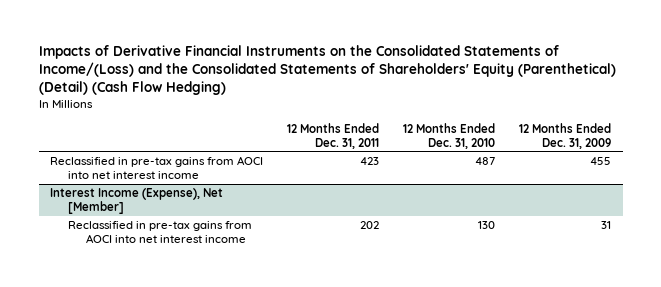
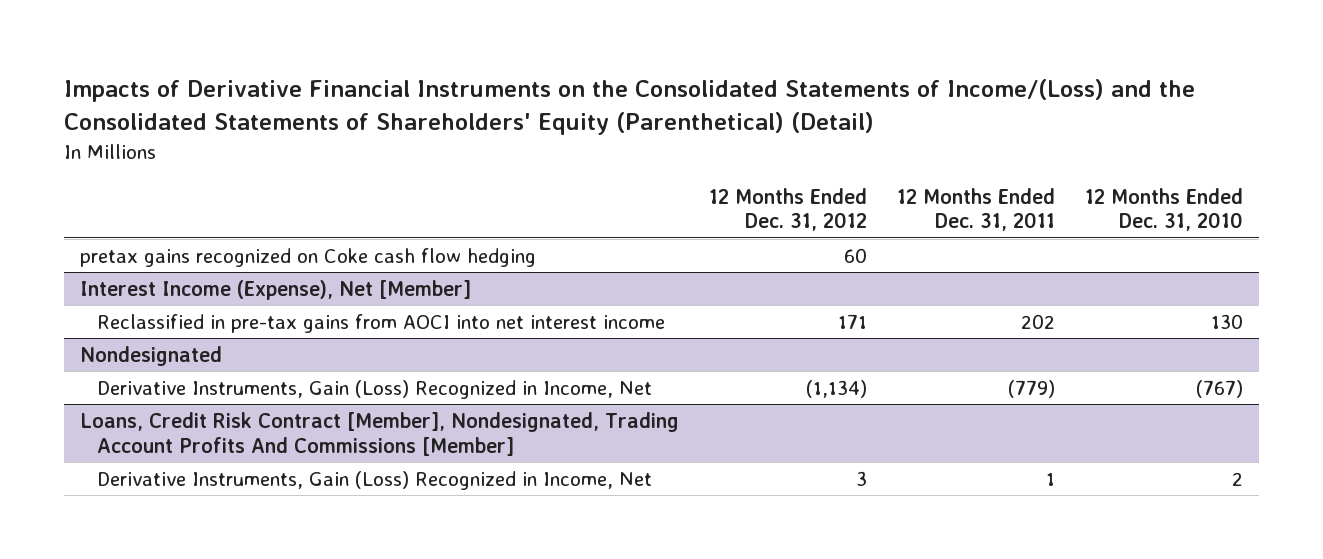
[38,45,616,96] Impacts of Derivative Financial Instruments on the Consolidated Statements of Income/(Loss) and the Consolidated Statements of Shareholders' Equity (Parenthetical) (Detail) (Cash Flow Hedging) -> [64,79,1196,136] Impacts of Derivative Financial Instruments on the Consolidated Statements of Income/(Loss) and the Consolidated Statements of Shareholders' Equity (Parenthetical) (Detail)
[518,122,611,149] 12 Months Ended Dec. 31, 2009 -> none
none -> [708,187,867,232] 12 Months Ended Dec. 31, 2012
[50,155,264,180] Reclassified in pre-tax gains from AOCI into net interest income -> none
none -> [79,247,536,267] pretax gains recognized on Coke cash flow hedging
none -> [79,345,222,366] Nondesignated
none -> [96,379,652,399] Derivative Instruments, Gain (Loss) Recognized in Income, Net
none -> [79,411,679,456] Loans, Credit Risk Contract [Member], Nondesignated, Trading Account Profits And Commissions [Member]
none -> [96,470,652,490] Derivative Instruments, Gain (Loss) Recognized in Income, Net

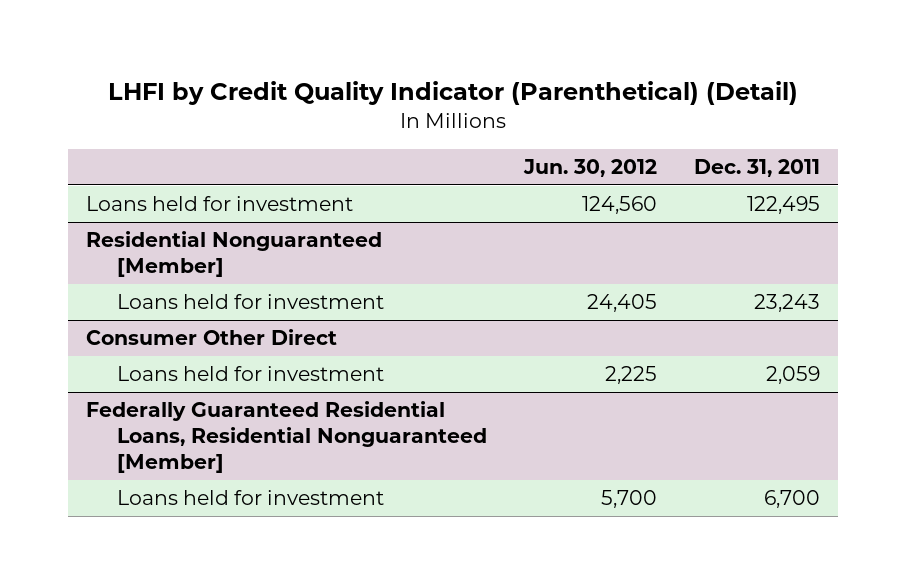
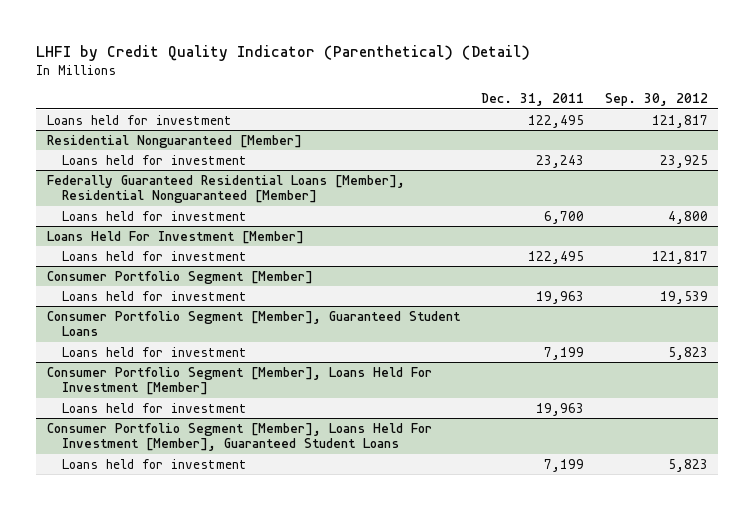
[522,159,657,178] Jun. 30, 2012 -> none
none -> [604,93,708,107] Sep. 30, 2012
[86,329,338,346] Consumer Other Direct -> none
[116,366,384,382] Loans held for investment -> none
[86,401,487,474] Federally Guaranteed Residential Loans, Residential Nonguaranteed [Member] -> [46,174,405,204] Federally Guaranteed Residential Loans [Member], Residential Nonguaranteed [Member]
none -> [46,230,304,244] Loans Held For Investment [Member]
none -> [62,250,248,261] Loans held for investment
none -> [46,270,313,284] Consumer Portfolio Segment [Member]
none -> [62,290,248,301] Loans held for investment
none -> [46,310,461,337] Consumer Portfolio Segment [Member], Guaranteed Student Loans
none -> [62,346,248,357] Loans held for investment
none -> [46,366,432,396] Consumer Portfolio Segment [Member], Loans Held For Investment [Member]
none -> [62,402,248,413] Loans held for investment
none -> [46,422,432,452] Consumer Portfolio Segment [Member], Loans Held For Investment [Member], Guaranteed Student Loans
none -> [62,458,248,469] Loans held for investment

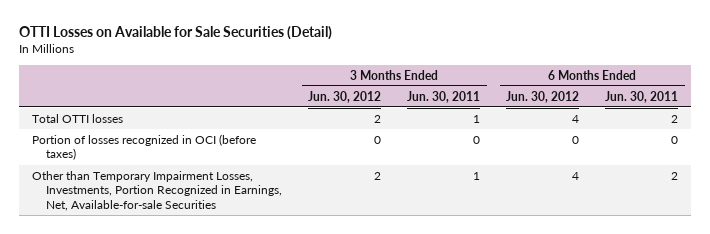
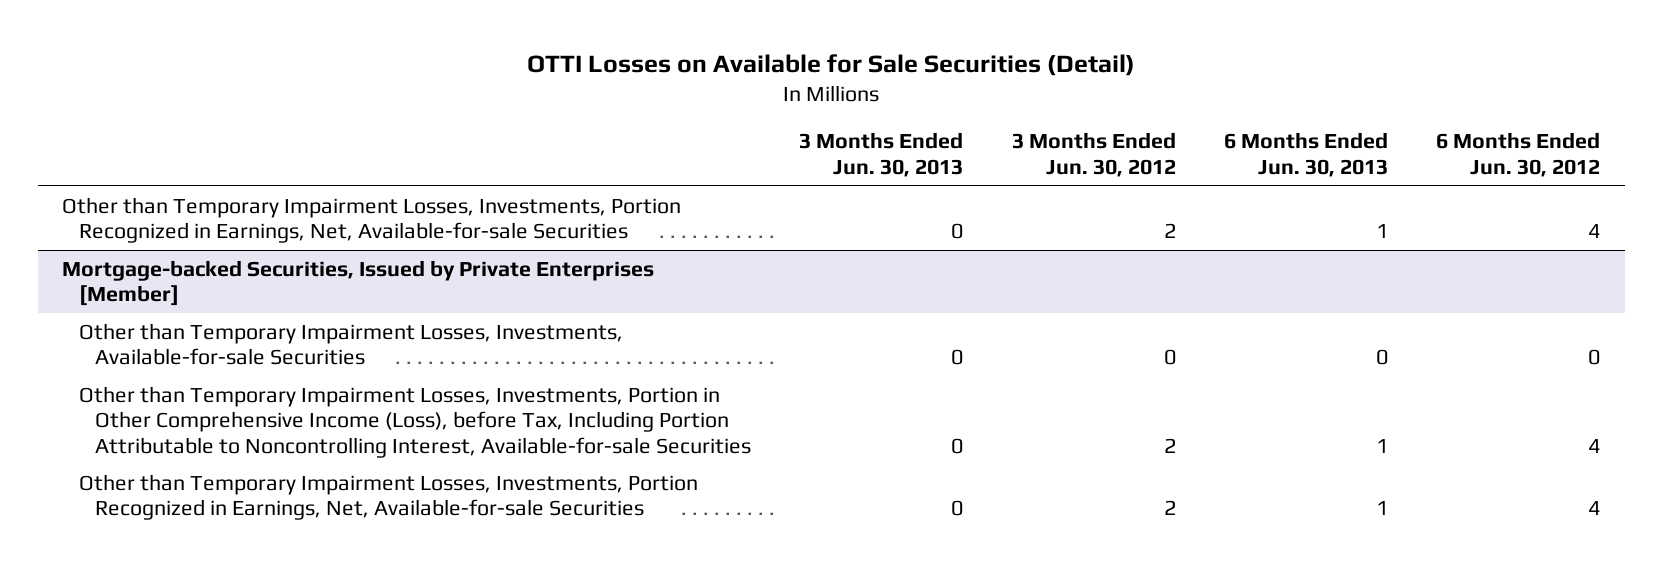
[407,90,481,103] Jun. 30, 2011 -> none
[605,90,679,103] Jun. 30, 2011 -> none
none -> [799,132,964,177] 3 Months Ended Jun. 30, 2013
none -> [1224,132,1389,177] 6 Months Ended Jun. 30, 2013
[31,113,123,123] Total OTTI losses -> none
[31,133,256,161] Portion of losses recognized in OCI (before taxes) -> none
none -> [62,259,655,307] Mortgage-backed Securities, Issued by Private Enterprises [Member]
none -> [78,322,623,366] Other than Temporary Impairment Losses, Investments, Available-for-sale Securities
none -> [78,385,752,458] Other than Temporary Impairment Losses, Investments, Portion in Other Comprehensive Income (Loss), before Tax, Including Portion Attributable to Noncontrolling Interest, Available-for-sale Securities
none -> [78,473,698,521] Other than Temporary Impairment Losses, Investments, Portion Recognized in Earnings, Net, Available-for-sale Securities

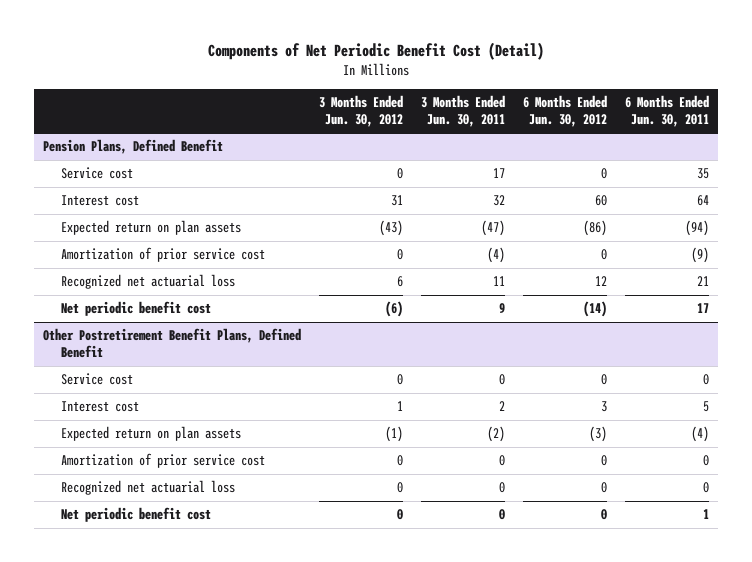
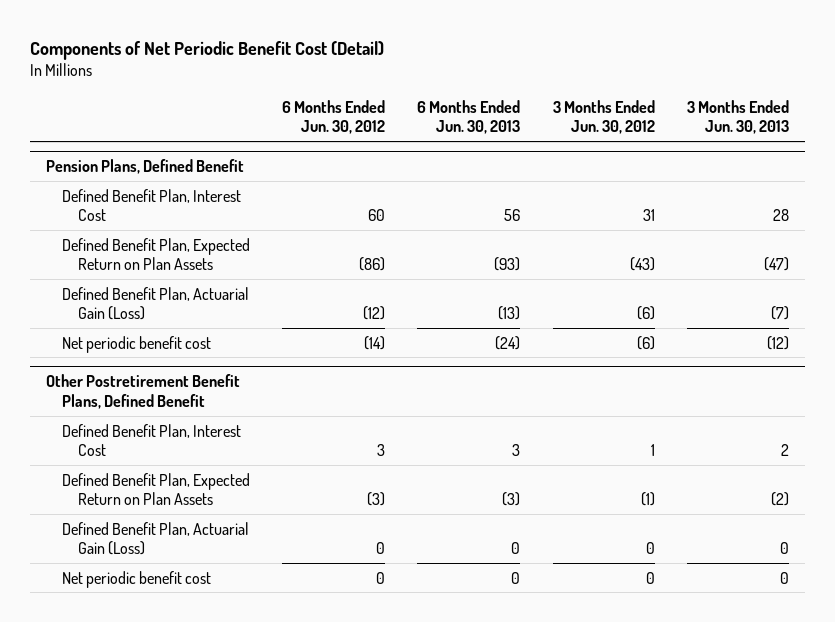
[421,94,506,127] 3 Months Ended Jun. 30, 2011 -> none
[624,94,709,127] 6 Months Ended Jun. 30, 2011 -> none
none -> [417,99,521,135] 6 Months Ended Jun. 30, 2013
none -> [686,99,789,135] 3 Months Ended Jun. 30, 2013
[61,167,134,180] Service cost -> none
[61,247,266,263] Amortization of prior service cost -> none
[61,274,236,290] Recognized net actuarial loss -> none
[61,195,140,207] Interest cost -> [62,188,242,221] Defined Benefit Plan, Interest Cost
[61,220,242,236] Expected return on plan assets -> [62,237,251,270] Defined Benefit Plan, Expected Return on Plan Assets
none -> [62,286,250,320] Defined Benefit Plan, Actuarial Gain (Loss)
[61,373,134,386] Service cost -> none
[61,453,266,469] Amortization of prior service cost -> none
[61,480,236,496] Recognized net actuarial loss -> none
[61,401,140,413] Interest cost -> [62,423,242,456] Defined Benefit Plan, Interest Cost
[61,426,242,442] Expected return on plan assets -> [62,472,251,505] Defined Benefit Plan, Expected Return on Plan Assets
none -> [62,521,250,555] Defined Benefit Plan, Actuarial Gain (Loss)

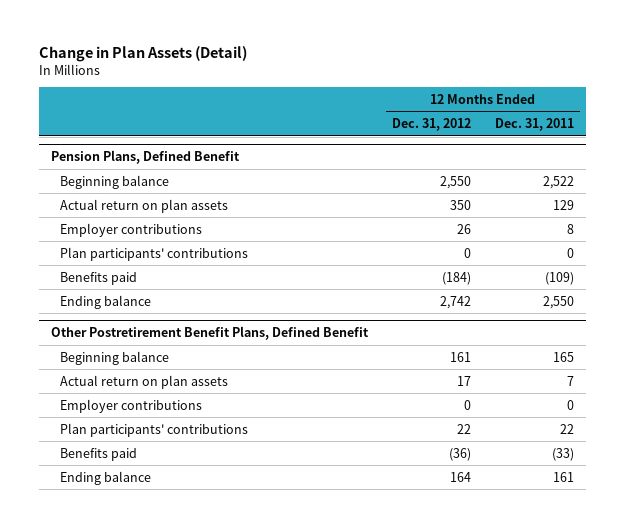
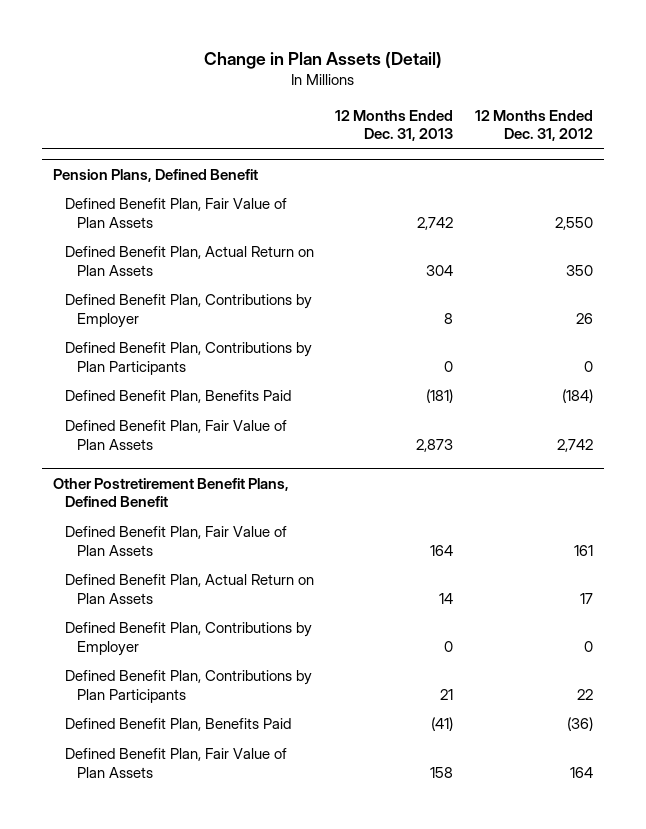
[495,118,575,132] Dec. 31, 2011 -> none
none -> [335,109,454,142] 12 Months Ended Dec. 31, 2013
[59,174,169,189] Beginning balance -> [64,198,287,229] Defined Benefit Plan, Fair Value of Plan Assets
[59,198,228,213] Actual return on plan assets -> [64,246,314,277] Defined Benefit Plan, Actual Return on Plan Assets
[59,222,202,237] Employer contributions -> [64,294,312,329] Defined Benefit Plan, Contributions by Employer
[59,246,248,261] Plan participants' contributions -> [64,342,312,376] Defined Benefit Plan, Contributions by Plan Participants
[59,271,137,285] Benefits paid -> [64,390,291,404] Defined Benefit Plan, Benefits Paid
[59,294,151,309] Ending balance -> [64,420,287,451] Defined Benefit Plan, Fair Value of Plan Assets
[59,350,169,365] Beginning balance -> [64,526,287,557] Defined Benefit Plan, Fair Value of Plan Assets
[59,374,228,389] Actual return on plan assets -> [64,574,314,605] Defined Benefit Plan, Actual Return on Plan Assets
[59,398,202,413] Employer contributions -> [64,622,312,657] Defined Benefit Plan, Contributions by Employer
[59,422,248,437] Plan participants' contributions -> [64,670,312,704] Defined Benefit Plan, Contributions by Plan Participants
[59,447,137,461] Benefits paid -> [64,718,291,732] Defined Benefit Plan, Benefits Paid
[59,470,151,485] Ending balance -> [64,748,287,779] Defined Benefit Plan, Fair Value of Plan Assets

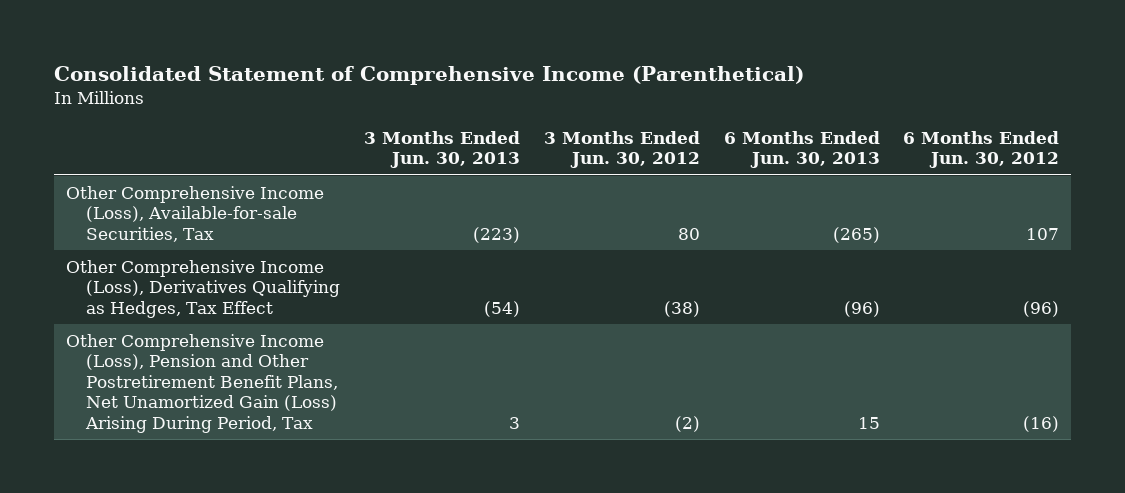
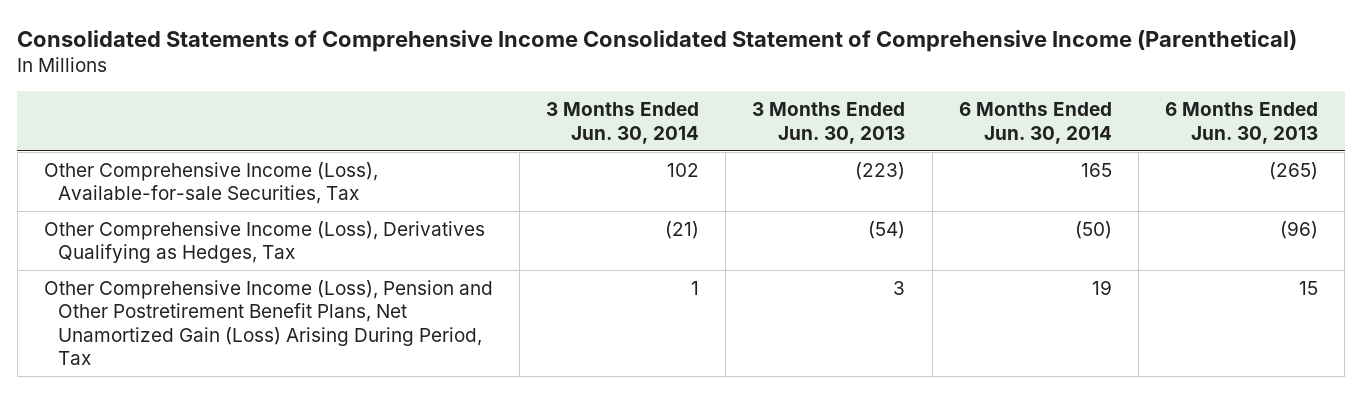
[54,65,805,85] Consolidated Statement of Comprehensive Income (Parenthetical) -> [17,29,1298,52] Consolidated Statements of Comprehensive Income Consolidated Statement of Comprehensive Income (Parenthetical)
[543,130,700,169] 3 Months Ended Jun. 30, 2012 -> none
[903,130,1060,169] 6 Months Ended Jun. 30, 2012 -> none
none -> [546,102,700,144] 3 Months Ended Jun. 30, 2014
none -> [958,102,1112,144] 6 Months Ended Jun. 30, 2014
[66,259,341,318] Other Comprehensive Income (Loss), Derivatives Qualifying as Hedges, Tax Effect -> [43,220,485,264] Other Comprehensive Income (Loss), Derivatives Qualifying as Hedges, Tax

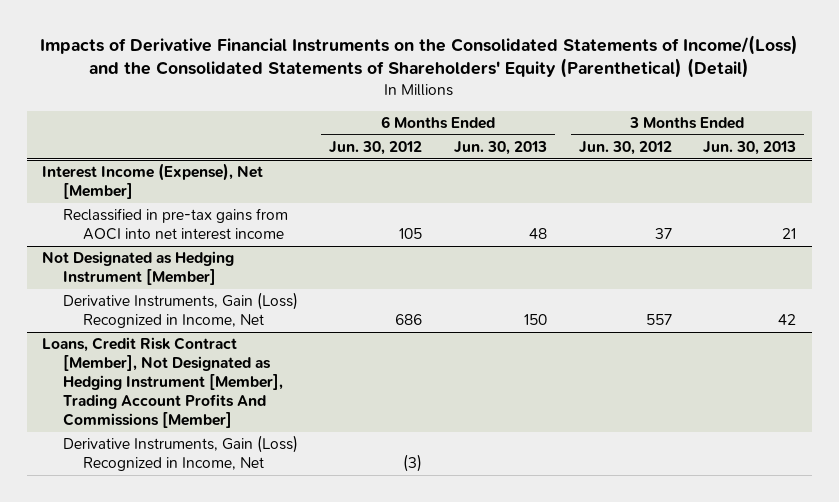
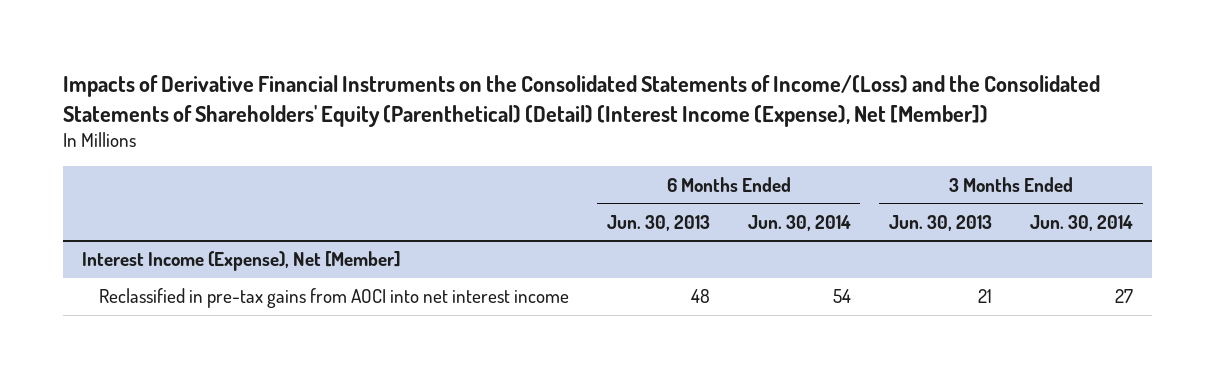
[40,34,799,79] Impacts of Derivative Financial Instruments on the Consolidated Statements of Income/(Loss) and the Consolidated Statements of Shareholders' Equity (Parenthetical) (Detail) -> [62,75,1100,127] Impacts of Derivative Financial Instruments on the Consolidated Statements of Income/(Loss) and the Consolidated Statements of Shareholders' Equity (Parenthetical) (Detail) (Interest Income (Expense), Net [Member])
[329,141,423,156] Jun. 30, 2012 -> none
[578,141,672,156] Jun. 30, 2012 -> none
none -> [747,214,851,231] Jun. 30, 2014
none -> [1030,214,1134,231] Jun. 30, 2014
[42,251,235,286] Not Designated as Hedging Instrument [Member] -> none
[62,292,298,329] Derivative Instruments, Gain (Loss) Recognized in Income, Net -> none
[42,337,283,428] Loans, Credit Risk Contract [Member], Not Designated as Hedging Instrument [Member], Trading Account Profits And Commissions [Member] -> none
[62,435,298,472] Derivative Instruments, Gain (Loss) Recognized in Income, Net -> none

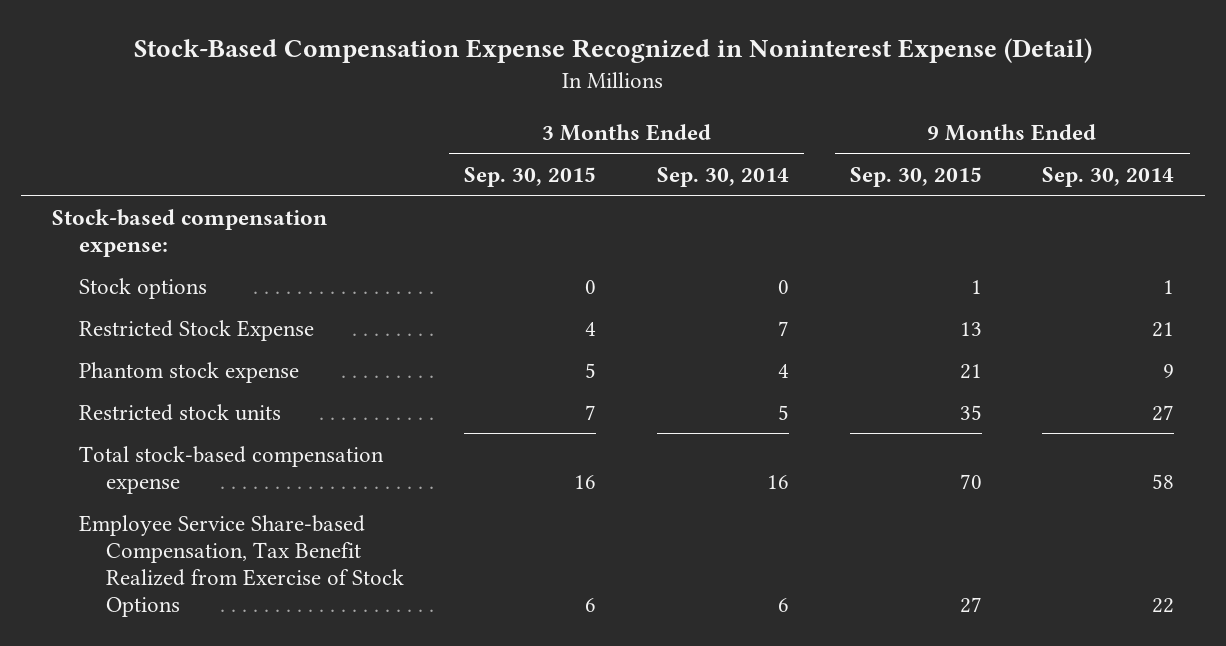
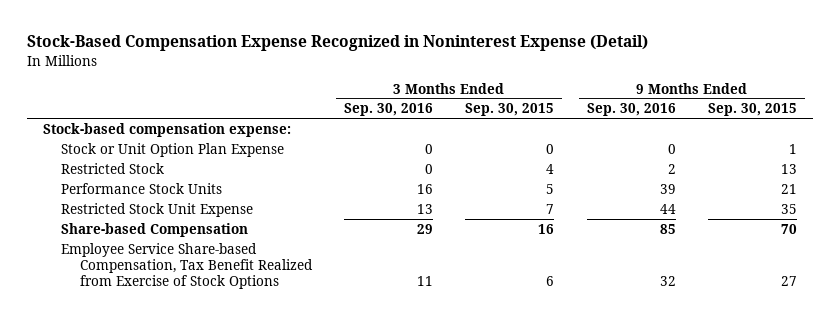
[657,166,790,187] Sep. 30, 2014 -> none
[1042,166,1175,187] Sep. 30, 2014 -> none
none -> [344,103,434,117] Sep. 30, 2016
none -> [586,103,676,117] Sep. 30, 2016
[78,277,207,299] Stock options -> [61,142,285,157] Stock or Unit Option Plan Expense
[78,319,314,341] Restricted Stock Expense -> [61,162,165,174] Restricted Stock
[78,361,299,383] Phantom stock expense -> [61,182,223,194] Performance Stock Units
[78,403,281,421] Restricted stock units -> [61,202,254,217] Restricted Stock Unit Expense
[78,445,384,494] Total stock-based compensation expense -> [61,222,249,237] Share-based Compensation

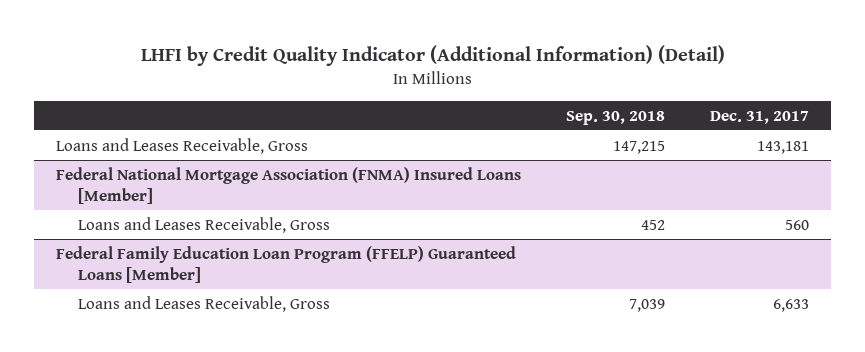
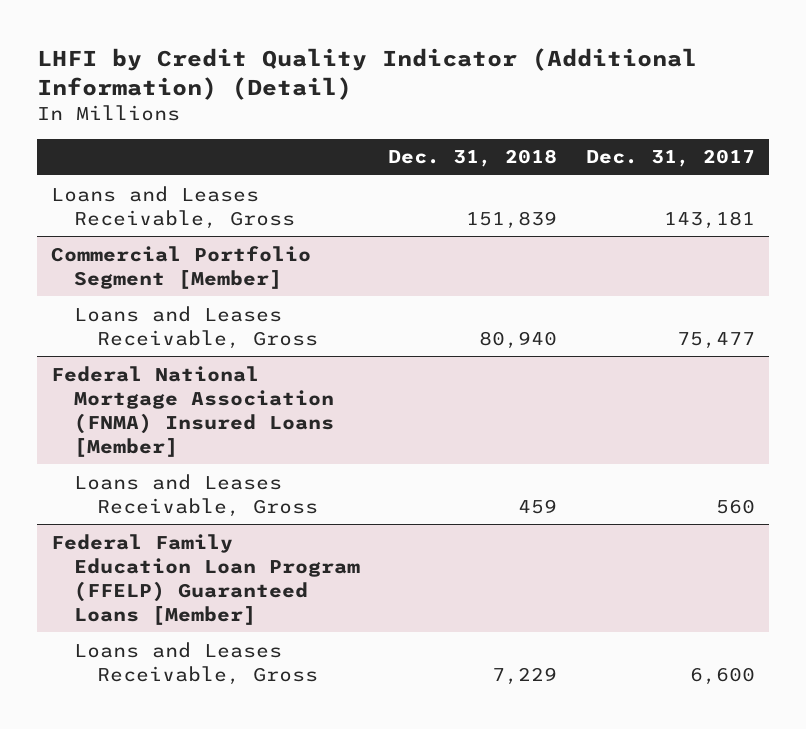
[566,110,666,125] Sep. 30, 2018 -> none
none -> [388,149,558,168] Dec. 31, 2018
none -> [51,245,312,289] Commercial Portfolio Segment [Member]
none -> [74,305,318,349] Loans and Leases Receivable, Gross
[772,298,809,312] 6,633 -> [689,666,755,685] 6,600

